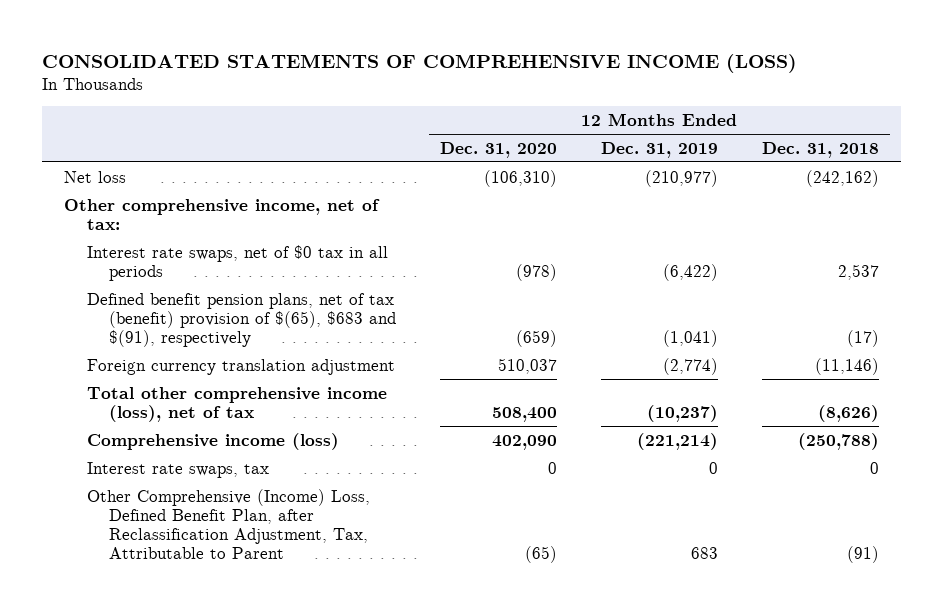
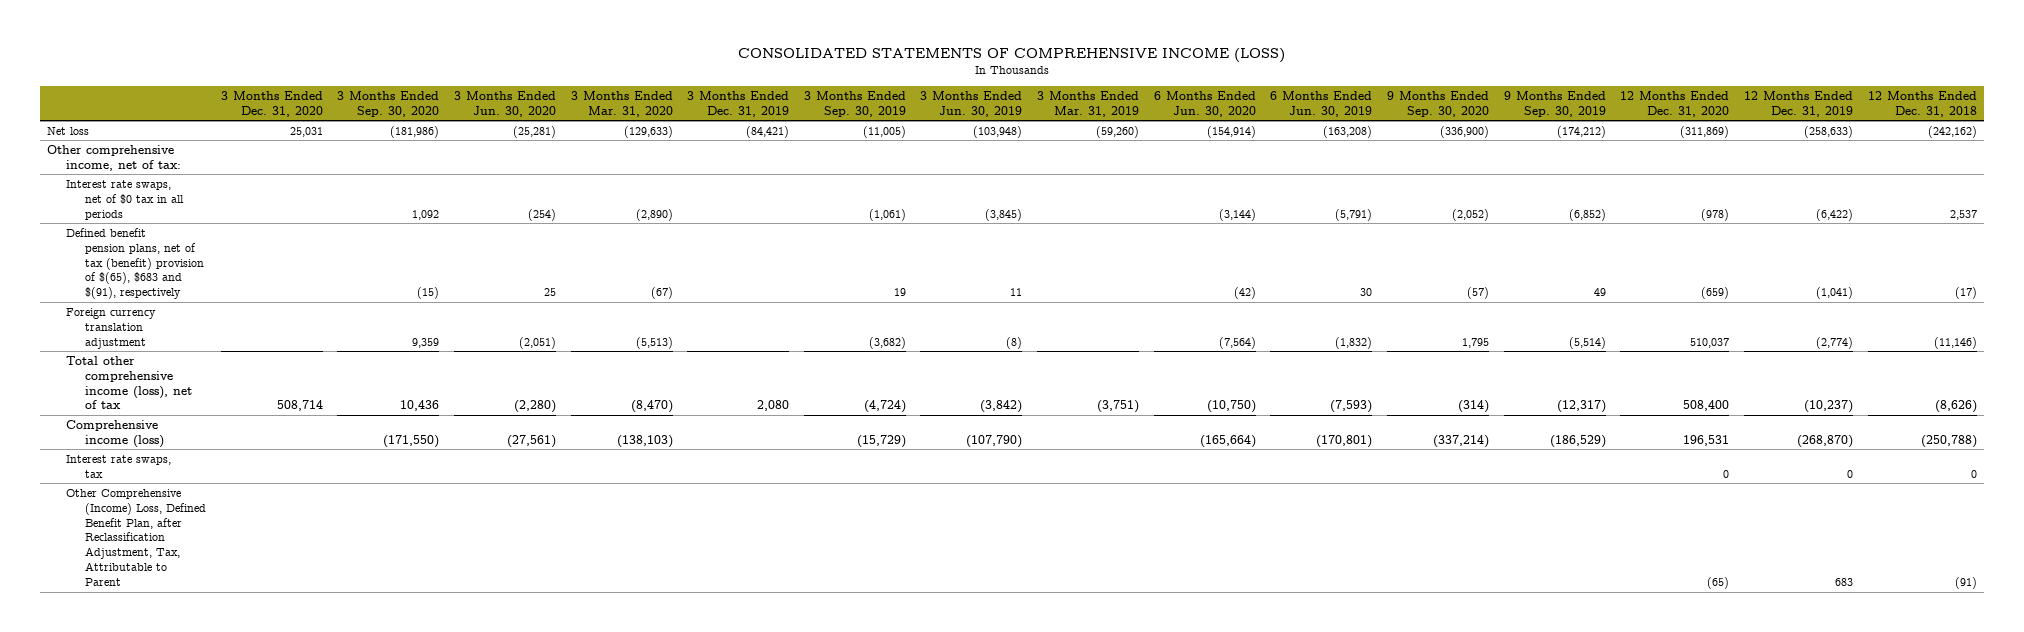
none -> [220,91,323,118] 3 Months Ended Dec. 31, 2020
none -> [337,91,440,118] 3 Months Ended Sep. 30, 2020
none -> [453,91,556,118] 3 Months Ended Jun. 30, 2020
none -> [570,91,673,118] 3 Months Ended Mar. 31, 2020
none -> [687,91,790,118] 3 Months Ended Dec. 31, 2019
none -> [803,91,906,118] 3 Months Ended Sep. 30, 2019
none -> [920,91,1023,118] 3 Months Ended Jun. 30, 2019
none -> [1037,91,1140,118] 3 Months Ended Mar. 31, 2019
none -> [1153,91,1256,118] 6 Months Ended Jun. 30, 2020
none -> [1270,91,1373,118] 6 Months Ended Jun. 30, 2019
none -> [1387,91,1490,118] 9 Months Ended Sep. 30, 2020
none -> [1503,91,1606,118] 9 Months Ended Sep. 30, 2019
[483,169,557,187] (106,310) -> [1680,125,1730,138] (311,869)
[644,169,718,187] (210,977) -> [1803,125,1853,138] (258,633)
[491,434,557,450] 402,090 -> [1683,434,1730,446] 196,531
[636,432,718,450] (221,214) -> [1796,434,1853,448] (268,870)

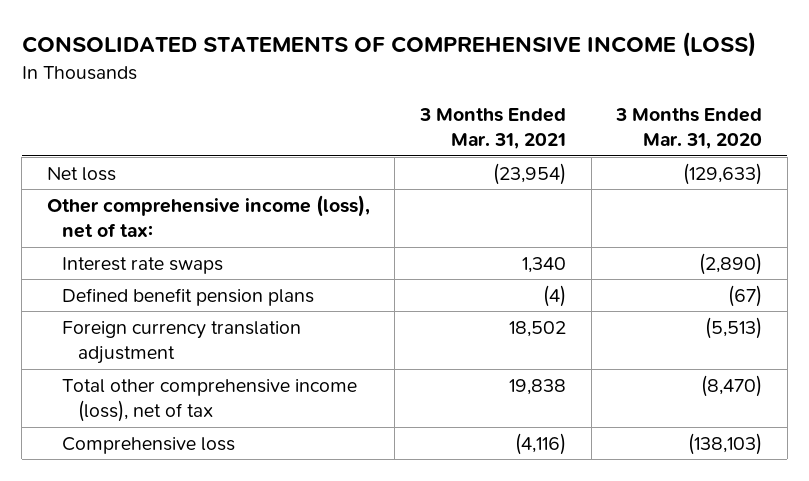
[220,91,323,118] 3 Months Ended Dec. 31, 2020 -> none
[337,91,440,118] 3 Months Ended Sep. 30, 2020 -> none
[453,91,556,118] 3 Months Ended Jun. 30, 2020 -> none
[687,91,790,118] 3 Months Ended Dec. 31, 2019 -> none
[803,91,906,118] 3 Months Ended Sep. 30, 2019 -> none
[920,91,1023,118] 3 Months Ended Jun. 30, 2019 -> none
[1037,91,1140,118] 3 Months Ended Mar. 31, 2019 -> none
[1153,91,1256,118] 6 Months Ended Jun. 30, 2020 -> none
[1270,91,1373,118] 6 Months Ended Jun. 30, 2019 -> none
[1387,91,1490,118] 9 Months Ended Sep. 30, 2020 -> none
[1503,91,1606,118] 9 Months Ended Sep. 30, 2019 -> none
[1620,91,1730,118] 12 Months Ended Dec. 31, 2020 -> none
[1743,91,1853,118] 12 Months Ended Dec. 31, 2019 -> none
[1867,91,1977,118] 12 Months Ended Dec. 31, 2018 -> none
none -> [418,108,566,150] 3 Months Ended Mar. 31, 2021
[46,144,181,171] Other comprehensive income, net of tax: -> [46,194,370,239] Other comprehensive income (loss), net of tax:
[65,179,185,220] Interest rate swaps, net of $0 tax in all periods -> [62,256,224,274] Interest rate swaps
[65,227,205,300] Defined benefit pension plans, net of tax (benefit) provision of $(65), $683 and $(91), respectively -> [62,287,315,306] Defined benefit pension plans
[65,454,171,478] Interest rate swaps, tax -> none
[65,488,207,587] Other Comprehensive (Income) Loss, Defined Benefit Plan, after Reclassification Adjustment, Tax, Attributable to Parent -> none
[65,419,165,448] Comprehensive income (loss) -> [62,436,236,454] Comprehensive loss

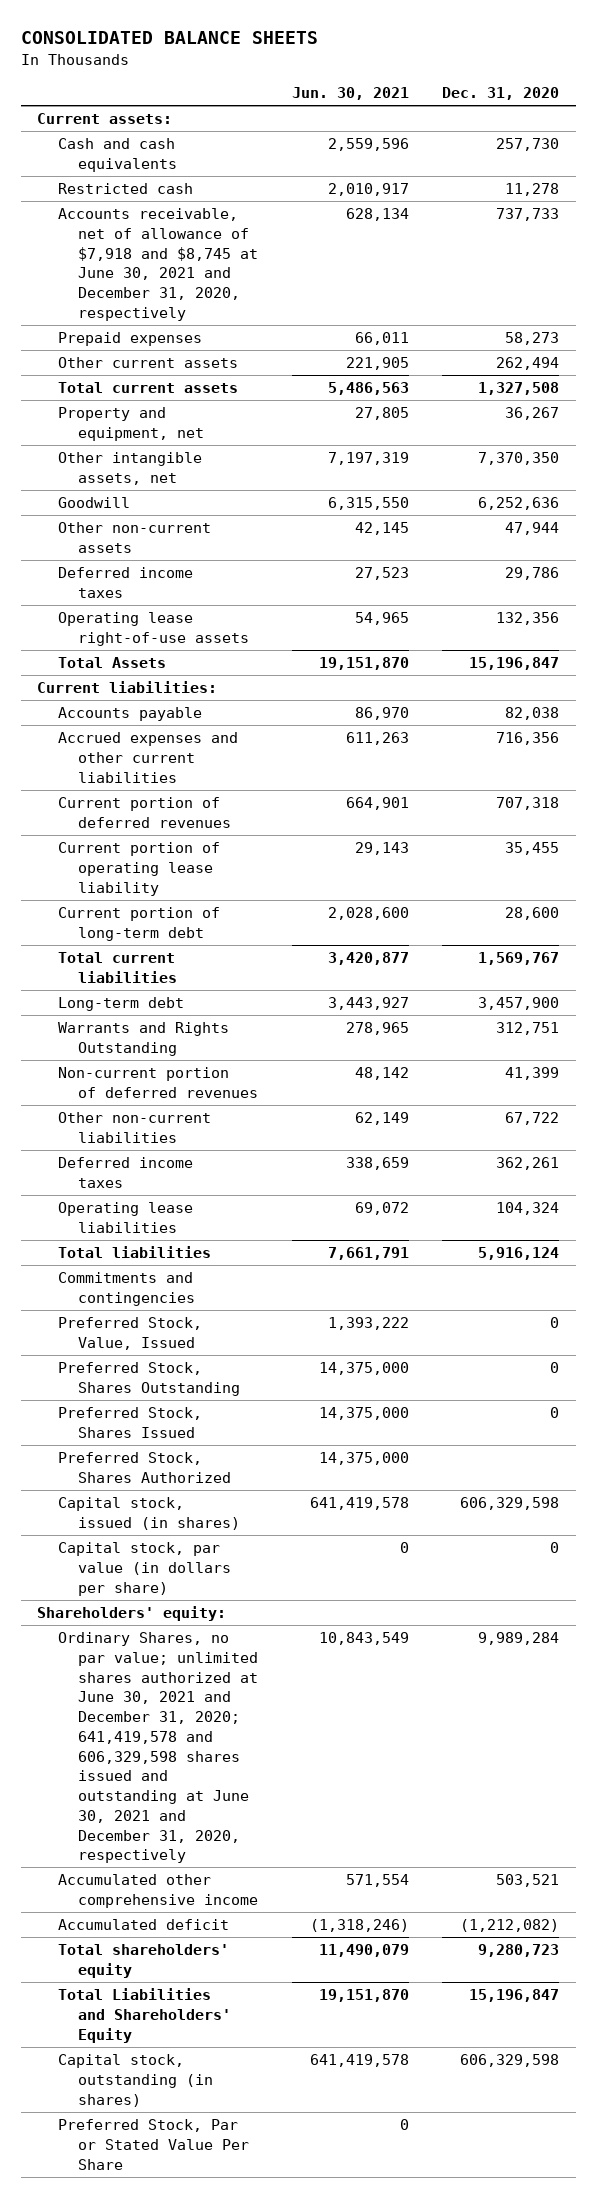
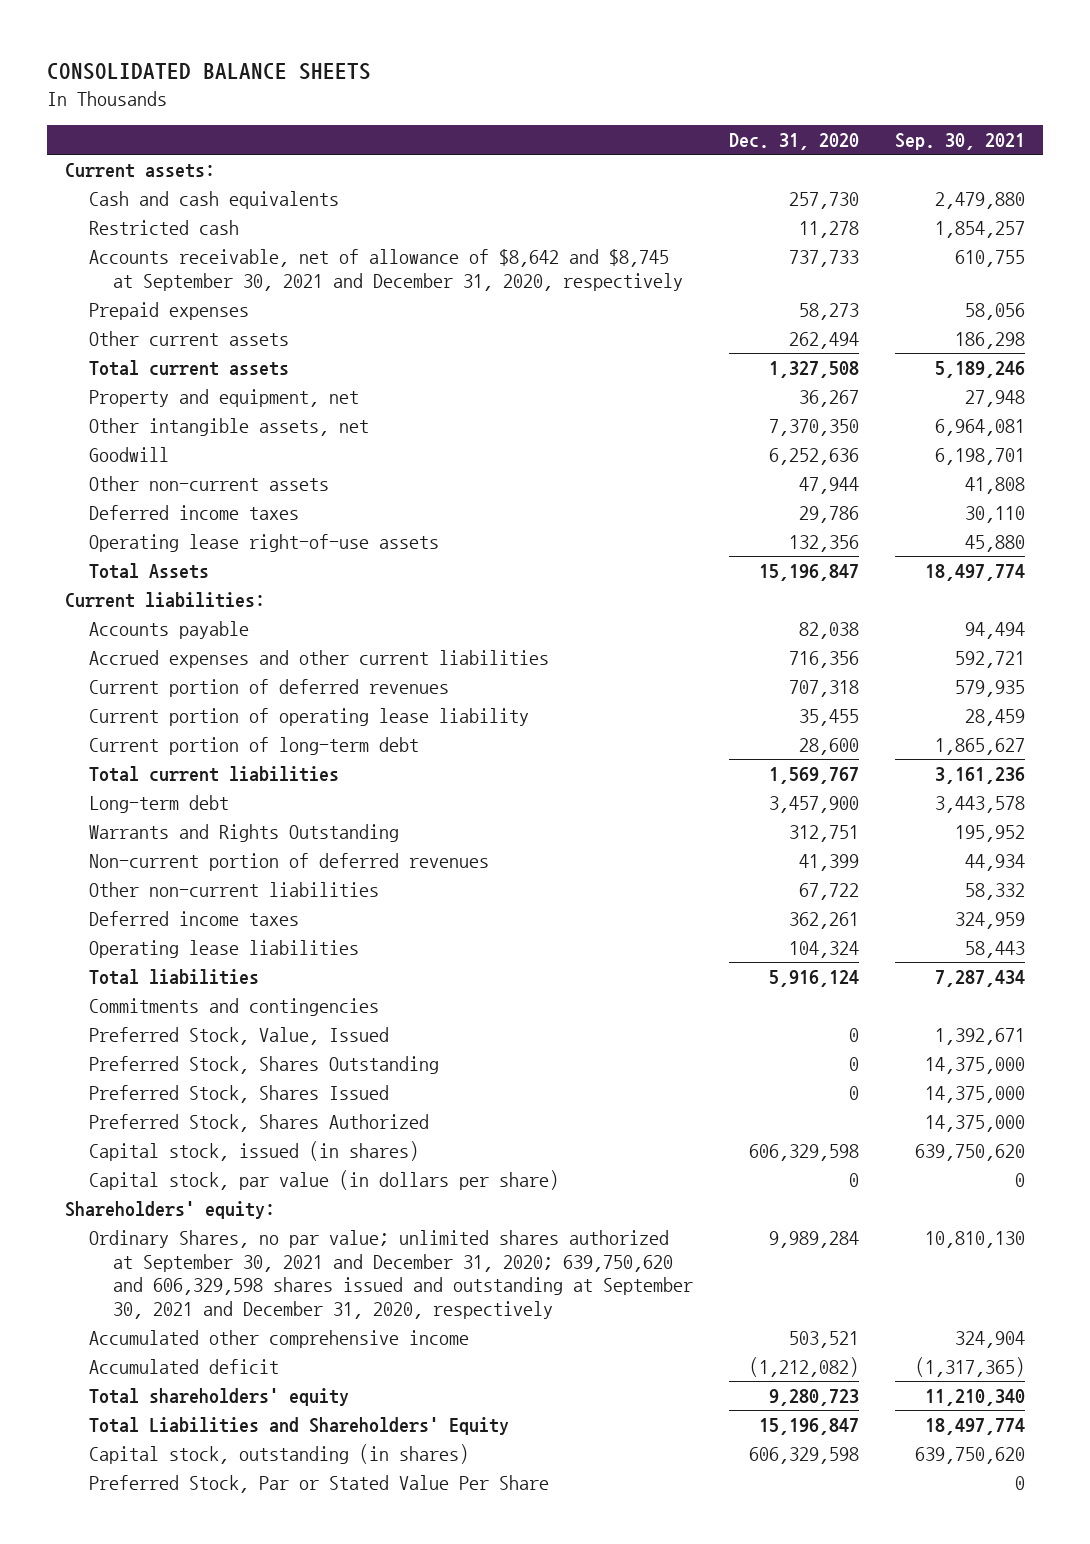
[291,87,409,101] Jun. 30, 2021 -> none
none -> [895,133,1026,151] Sep. 30, 2021
[57,208,259,321] Accounts receivable, net of allowance of $7,918 and $8,745 at June 30, 2021 and December 31, 2020, respectively -> [88,248,684,291] Accounts receivable, net of allowance of $8,642 and $8,745 at September 30, 2021 and December 31, 2020, respectively
[57,1632,259,1864] Ordinary Shares, no par value; unlimited shares authorized at June 30, 2021 and December 31, 2020; 641,419,578 and 606,329,598 shares issued and outstanding at June 30, 2021 and December 31, 2020, respectively -> [88,1229,694,1319] Ordinary Shares, no par value; unlimited shares authorized at September 30, 2021 and December 31, 2020; 639,750,620 and 606,329,598 shares issued and outstanding at September 30, 2021 and December 31, 2020, respectively

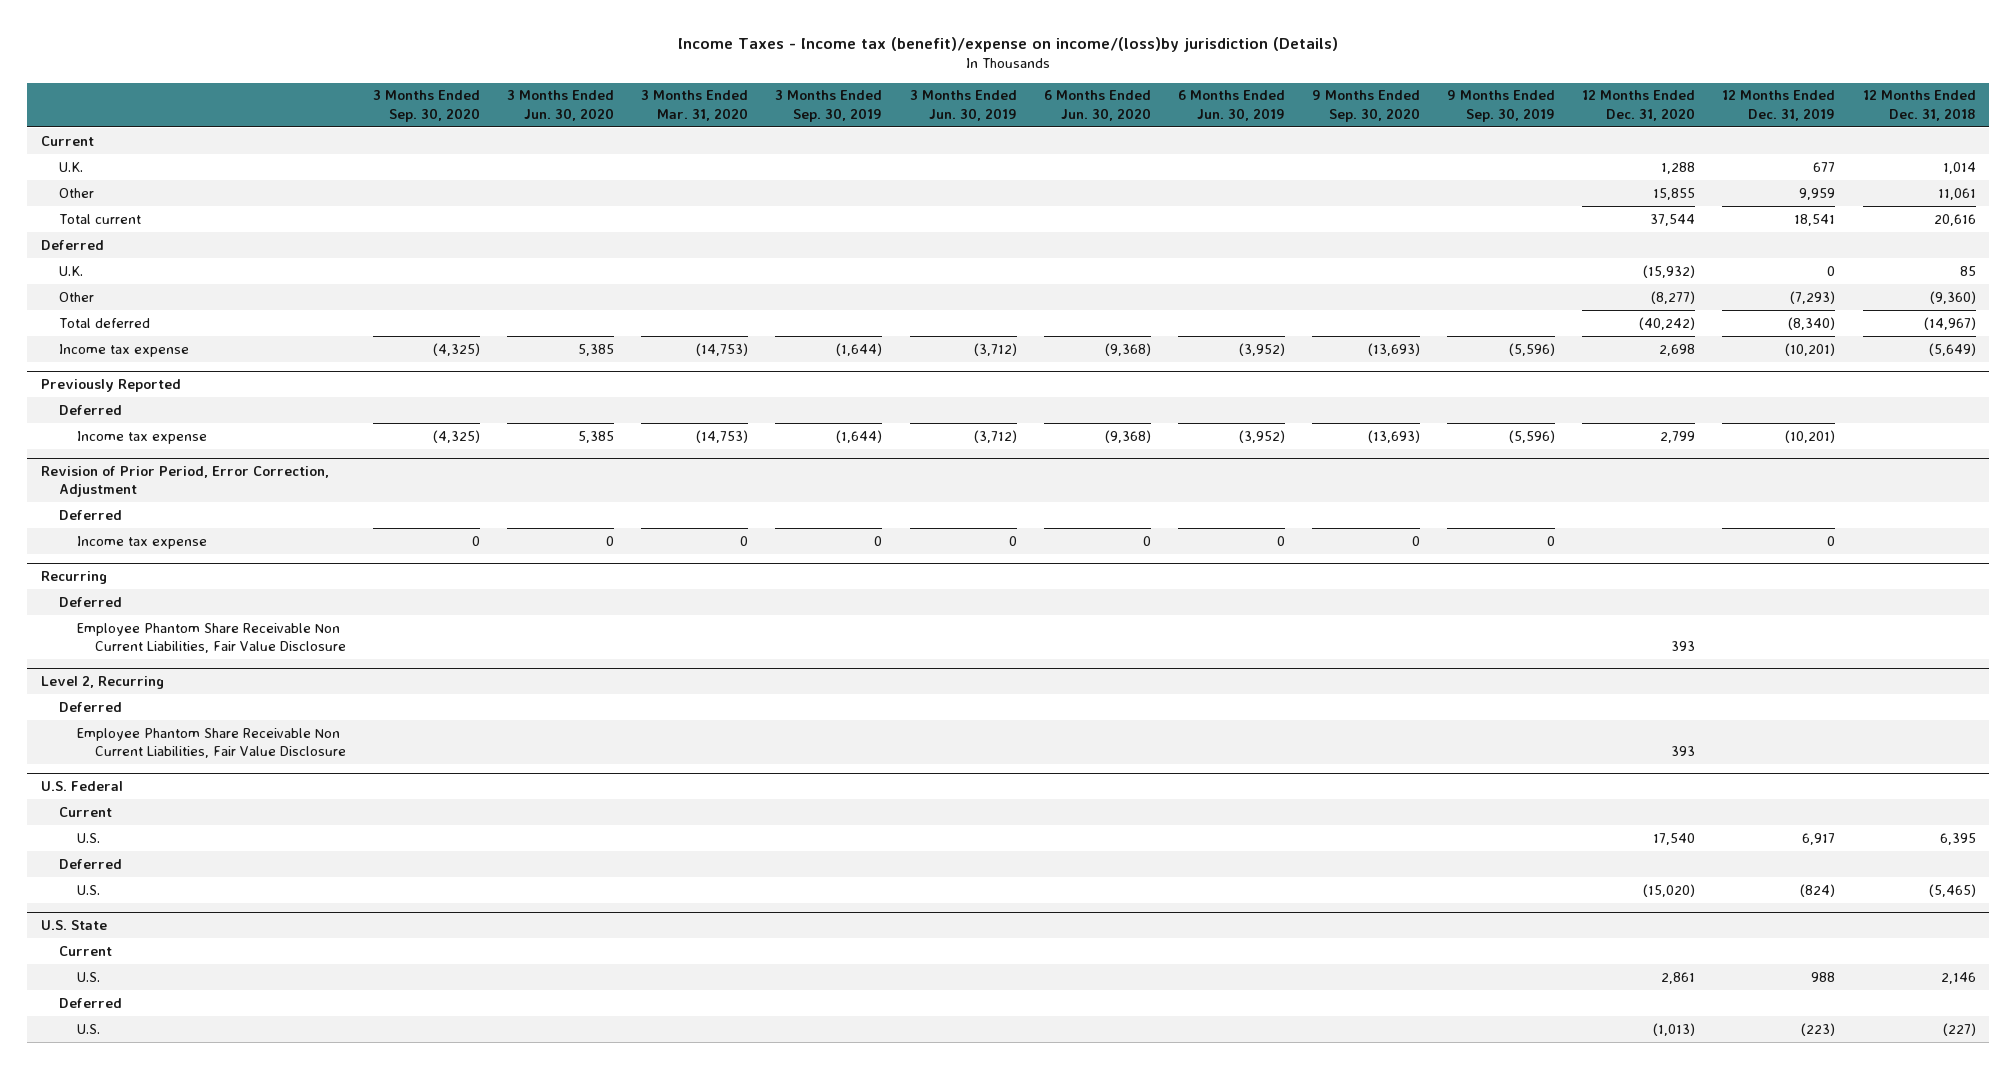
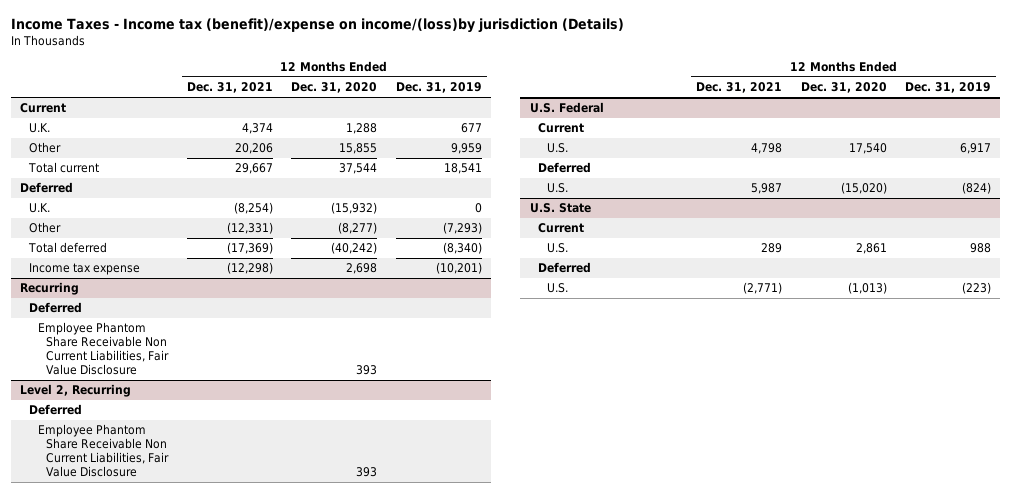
[372,90,480,122] 3 Months Ended Sep. 30, 2020 -> none
[507,90,615,121] 3 Months Ended Jun. 30, 2020 -> none
[641,90,749,121] 3 Months Ended Mar. 31, 2020 -> none
[775,90,883,122] 3 Months Ended Sep. 30, 2019 -> none
[909,90,1017,121] 3 Months Ended Jun. 30, 2019 -> none
[1043,90,1151,121] 6 Months Ended Jun. 30, 2020 -> none
[1177,90,1285,121] 6 Months Ended Jun. 30, 2019 -> none
[1312,90,1421,122] 9 Months Ended Sep. 30, 2020 -> none
[1447,90,1556,122] 9 Months Ended Sep. 30, 2019 -> none
[1862,90,1976,121] 12 Months Ended Dec. 31, 2018 -> none
none -> [186,82,273,94] Dec. 31, 2021
[40,378,181,392] Previously Reported -> none
[58,404,122,415] Deferred -> none
[76,430,207,444] Income tax expense -> none
[40,465,329,497] Revision of Prior Period, Error Correction, Adjustment -> none
[58,509,122,520] Deferred -> none
[76,535,207,549] Income tax expense -> none

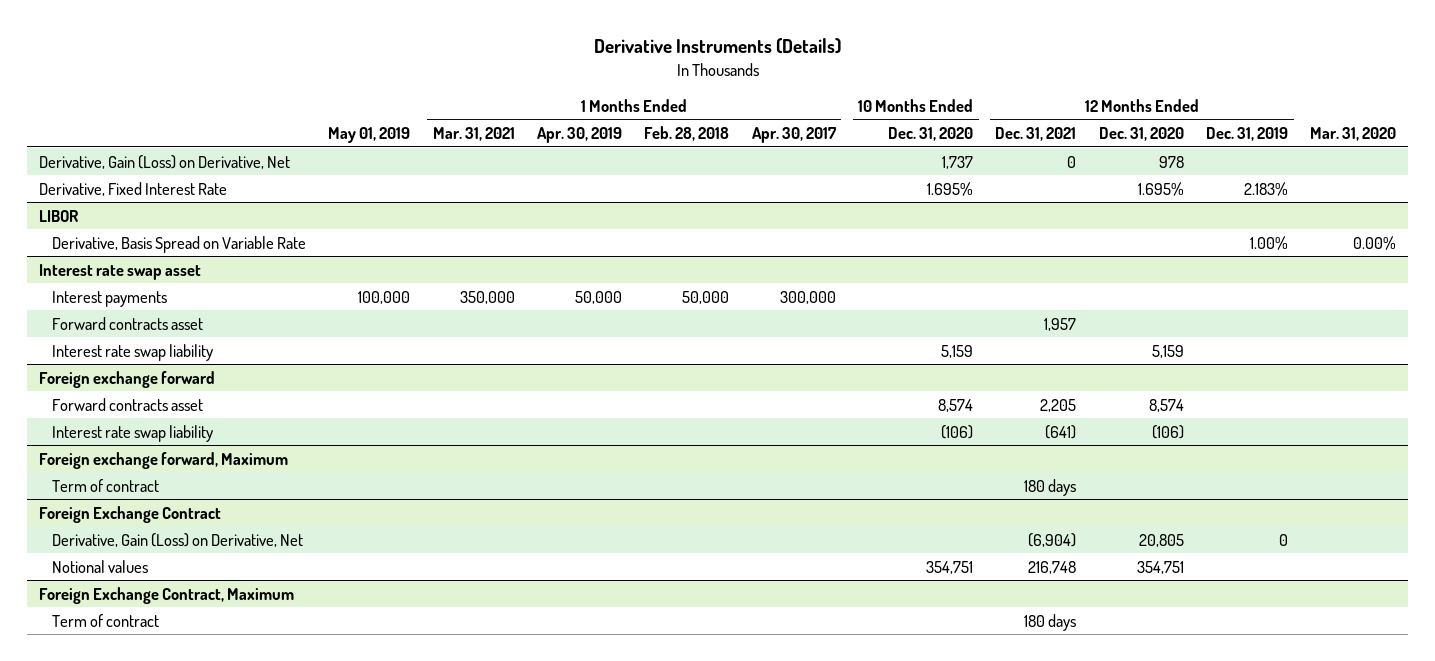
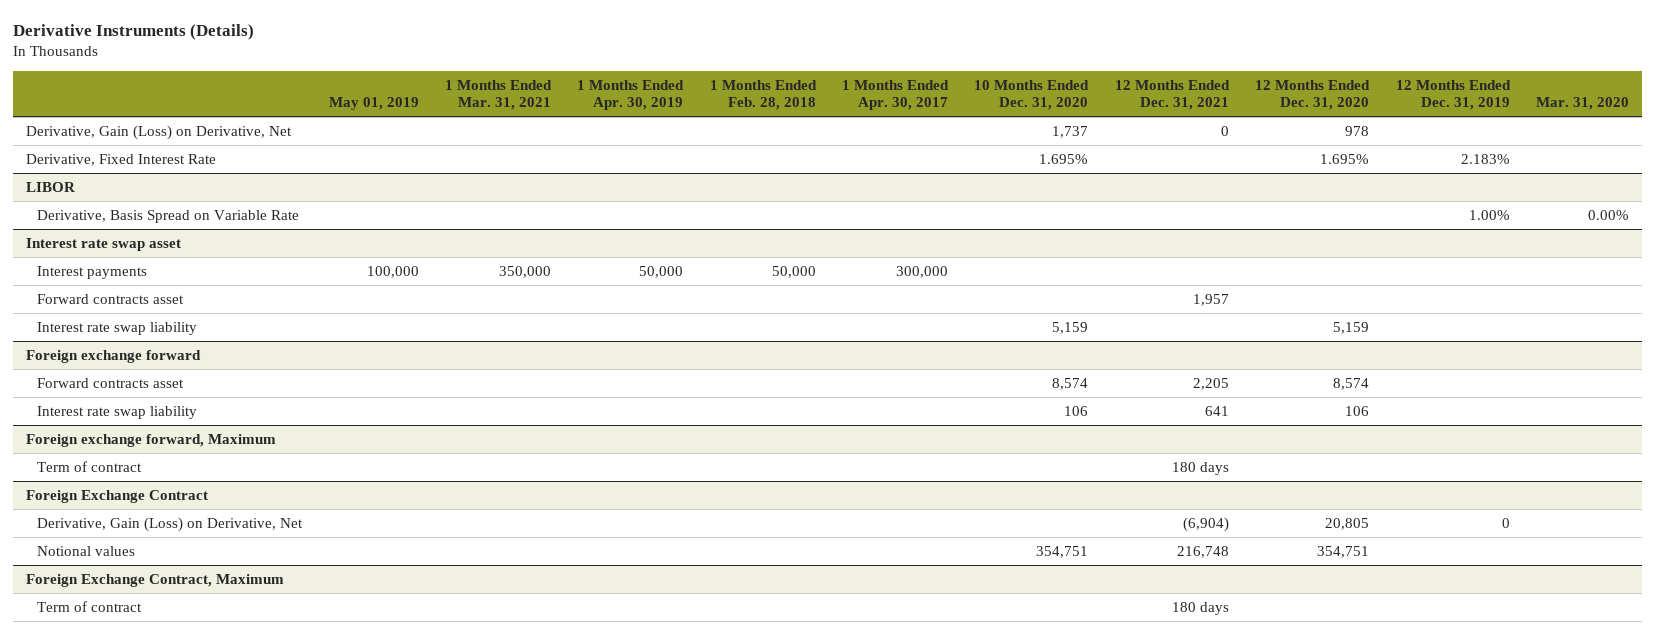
[941,424,974,439] (106) -> [1064,405,1089,416] 106
[1045,424,1077,439] (641) -> [1204,405,1229,416] 641
[1151,424,1184,439] (106) -> [1345,405,1370,416] 106

